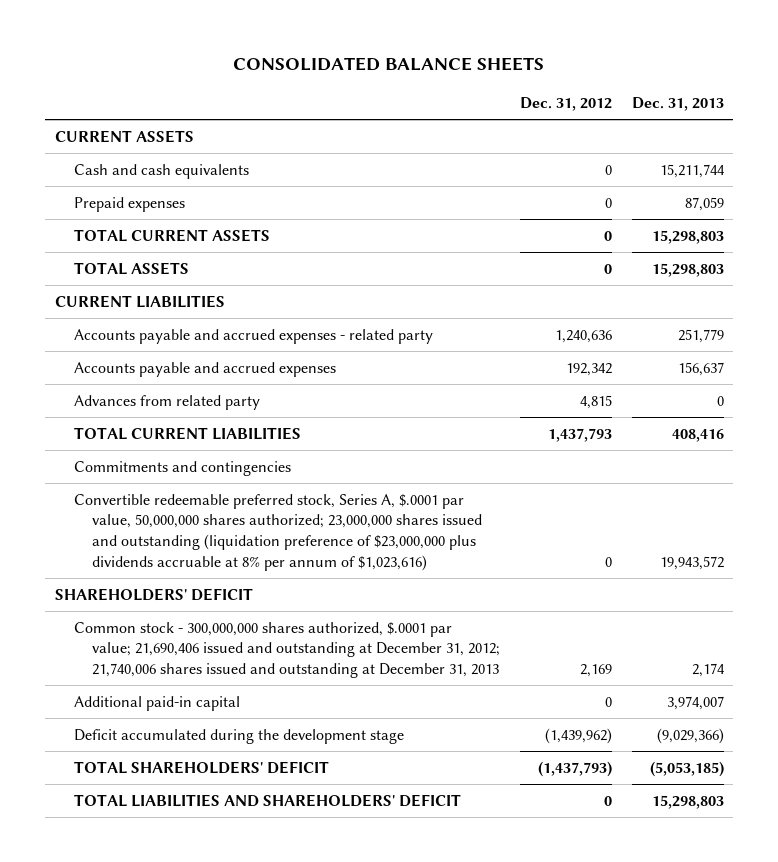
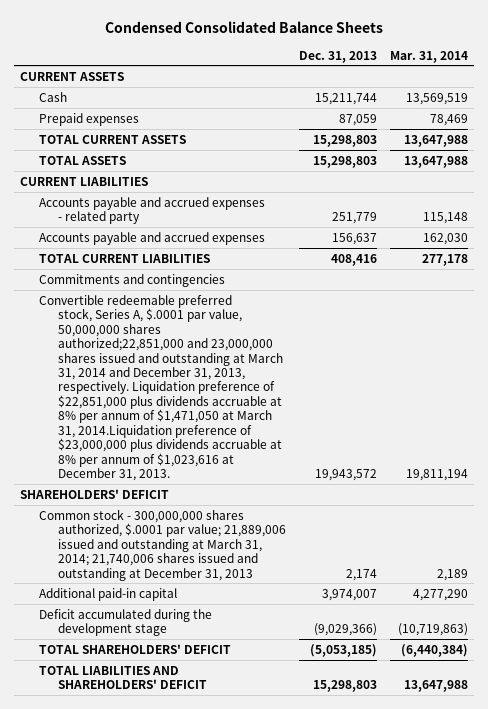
[233,57,545,72] CONSOLIDATED BALANCE SHEETS -> [104,20,383,33] Condensed Consolidated Balance Sheets
[519,96,612,111] Dec. 31, 2012 -> none
none -> [389,50,468,63] Mar. 31, 2014
[73,163,249,179] Cash and cash equivalents -> [38,91,67,102] Cash
[73,394,260,410] Advances from related party -> none
[73,493,483,571] Convertible redeemable preferred stock, Series A, $.0001 par value, 50,000,000 shares authorized; 23,000,000 shares issued and outstanding (liquidation preference of $23,000,000 plus dividends accruable at 8% per annum of $1,023,616) -> [38,294,283,482] Convertible redeemable preferred stock, Series A, $.0001 par value, 50,000,000 shares authorized;22,851,000 and 23,000,000 shares issued and outstanding at March 31, 2014 and December 31, 2013, respectively. Liquidation preference of $22,851,000 plus dividends accruable at 8% per annum of $1,471,050 at March 31, 2014.Liquidation preference of $23,000,000 plus dividends accruable at 8% per annum of $1,023,616 at December 31, 2013.
[73,621,501,678] Common stock - 300,000,000 shares authorized, $.0001 par value; 21,690,406 issued and outstanding at December 31, 2012; 21,740,006 shares issued and outstanding at December 31, 2013 -> [38,508,286,581] Common stock - 300,000,000 shares authorized, $.0001 par value; 21,889,006 issued and outstanding at March 31, 2014; 21,740,006 shares issued and outstanding at December 31, 2013

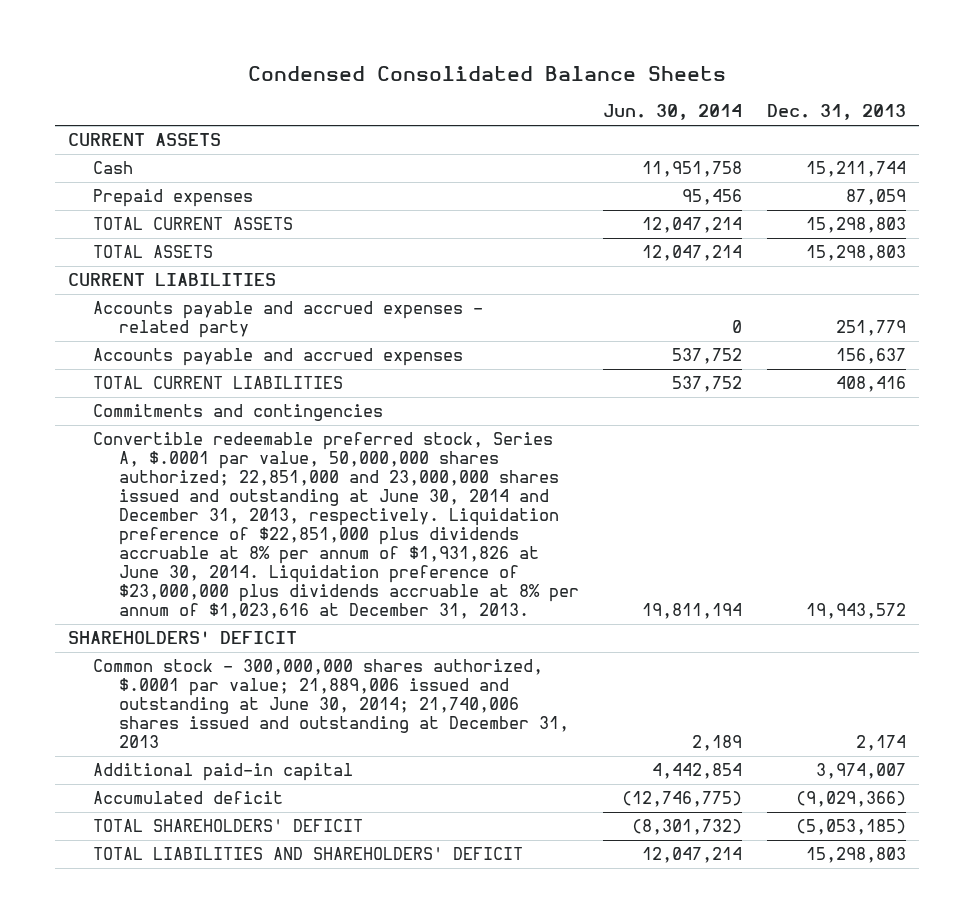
[389,50,468,63] Mar. 31, 2014 -> none
none -> [603,104,743,121] Jun. 30, 2014
[38,294,283,482] Convertible redeemable preferred stock, Series A, $.0001 par value, 50,000,000 shares authorized;22,851,000 and 23,000,000 shares issued and outstanding at March 31, 2014 and December 31, 2013, respectively. Liquidation preference of $22,851,000 plus dividends accruable at 8% per annum of $1,471,050 at March 31, 2014.Liquidation preference of $23,000,000 plus dividends accruable at 8% per annum of $1,023,616 at December 31, 2013. -> [93,432,579,619] Convertible redeemable preferred stock, Series A, $.0001 par value, 50,000,000 shares authorized; 22,851,000 and 23,000,000 shares issued and outstanding at June 30, 2014 and December 31, 2013, respectively. Liquidation preference of $22,851,000 plus dividends accruable at 8% per annum of $1,931,826 at June 30, 2014. Liquidation preference of $23,000,000 plus dividends accruable at 8% per annum of $1,023,616 at December 31, 2013.
[38,508,286,581] Common stock - 300,000,000 shares authorized, $.0001 par value; 21,889,006 issued and outstanding at March 31, 2014; 21,740,006 shares issued and outstanding at December 31, 2013 -> [93,659,569,749] Common stock - 300,000,000 shares authorized, $.0001 par value; 21,889,006 issued and outstanding at June 30, 2014; 21,740,006 shares issued and outstanding at December 31, 2013
[38,608,212,637] Deficit accumulated during the development stage -> [93,791,284,805] Accumulated deficit

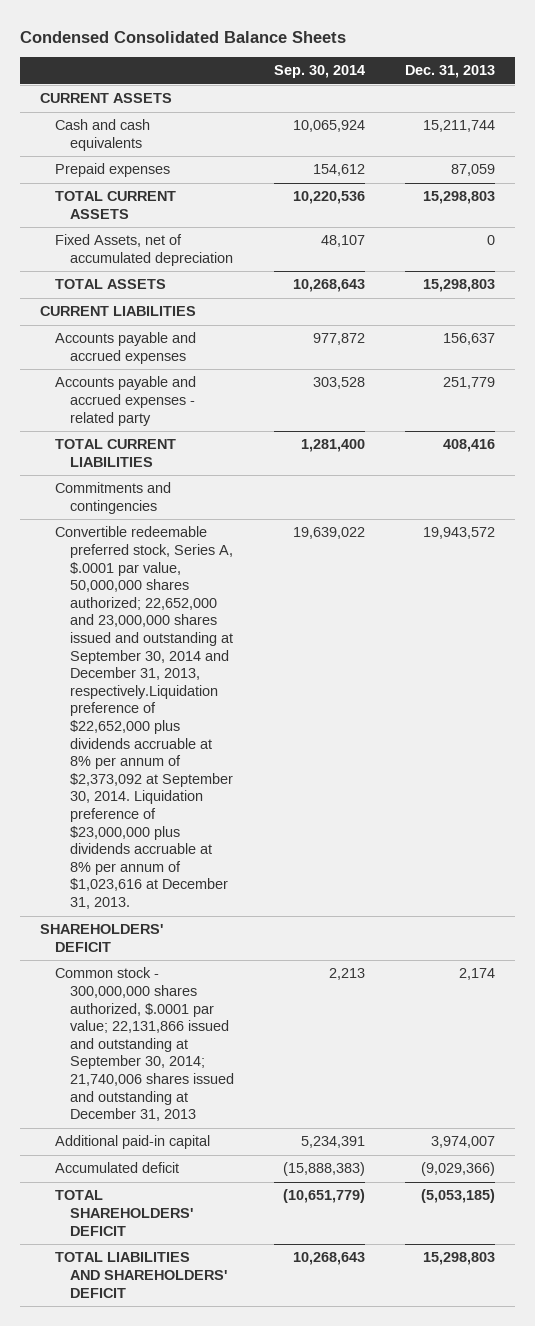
[603,104,743,121] Jun. 30, 2014 -> none
none -> [274,65,366,79] Sep. 30, 2014
[93,161,134,175] Cash -> [55,119,151,151] Cash and cash equivalents
none -> [55,234,234,266] Fixed Assets, net of accumulated depreciation
[93,301,484,339] Accounts payable and accrued expenses - related party -> [55,376,197,426] Accounts payable and accrued expenses - related party
[93,432,579,619] Convertible redeemable preferred stock, Series A, $.0001 par value, 50,000,000 shares authorized; 22,851,000 and 23,000,000 shares issued and outstanding at June 30, 2014 and December 31, 2013, respectively. Liquidation preference of $22,851,000 plus dividends accruable at 8% per annum of $1,931,826 at June 30, 2014. Liquidation preference of $23,000,000 plus dividends accruable at 8% per annum of $1,023,616 at December 31, 2013. -> [55,526,234,910] Convertible redeemable preferred stock, Series A, $.0001 par value, 50,000,000 shares authorized; 22,652,000 and 23,000,000 shares issued and outstanding at September 30, 2014 and December 31, 2013, respectively.Liquidation preference of $22,652,000 plus dividends accruable at 8% per annum of $2,373,092 at September 30, 2014. Liquidation preference of $23,000,000 plus dividends accruable at 8% per annum of $1,023,616 at December 31, 2013.
[93,659,569,749] Common stock - 300,000,000 shares authorized, $.0001 par value; 21,889,006 issued and outstanding at June 30, 2014; 21,740,006 shares issued and outstanding at December 31, 2013 -> [55,967,235,1122] Common stock - 300,000,000 shares authorized, $.0001 par value; 22,131,866 issued and outstanding at September 30, 2014; 21,740,006 shares issued and outstanding at December 31, 2013

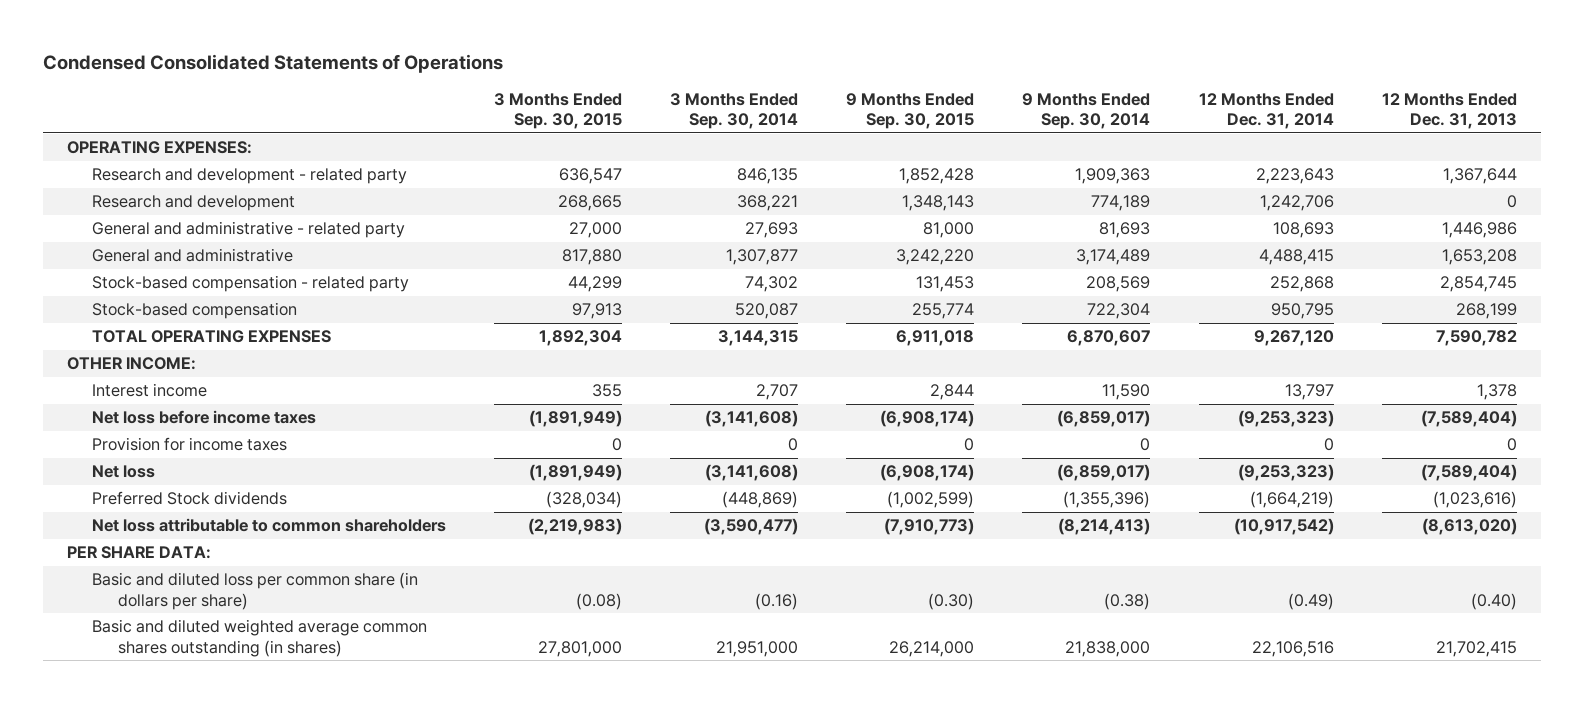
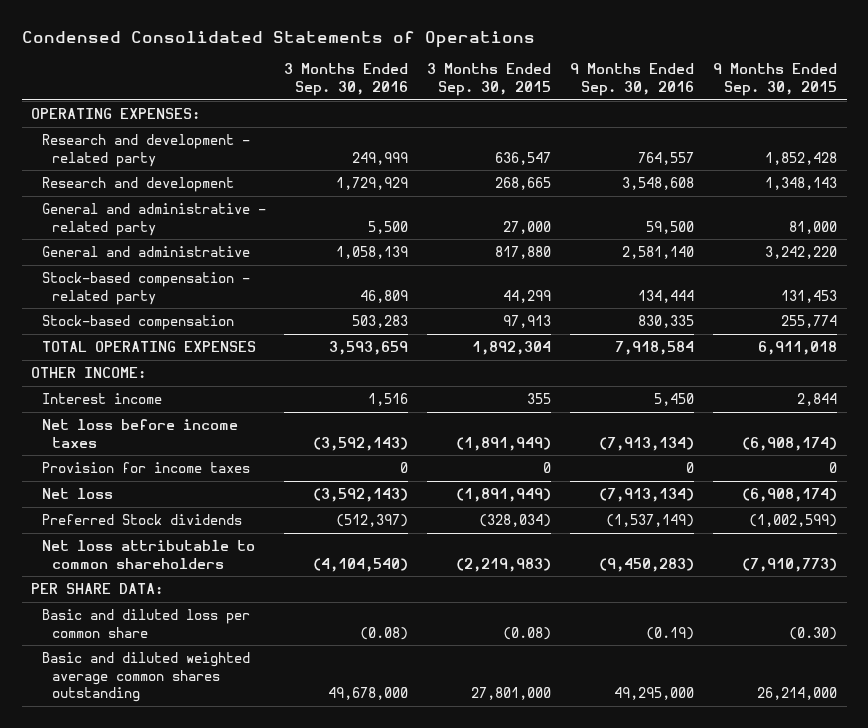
[670,92,799,130] 3 Months Ended Sep. 30, 2014 -> none
[1022,92,1151,130] 9 Months Ended Sep. 30, 2014 -> none
[1198,92,1334,130] 12 Months Ended Dec. 31, 2014 -> none
[1381,92,1517,130] 12 Months Ended Dec. 31, 2013 -> none
none -> [284,63,409,96] 3 Months Ended Sep. 30, 2016
none -> [570,63,695,96] 9 Months Ended Sep. 30, 2016
[92,572,419,610] Basic and diluted loss per common share (in dollars per share) -> [41,609,250,638] Basic and diluted loss per common share
[92,619,428,657] Basic and diluted weighted average common shares outstanding (in shares) -> [41,652,250,703] Basic and diluted weighted average common shares outstanding

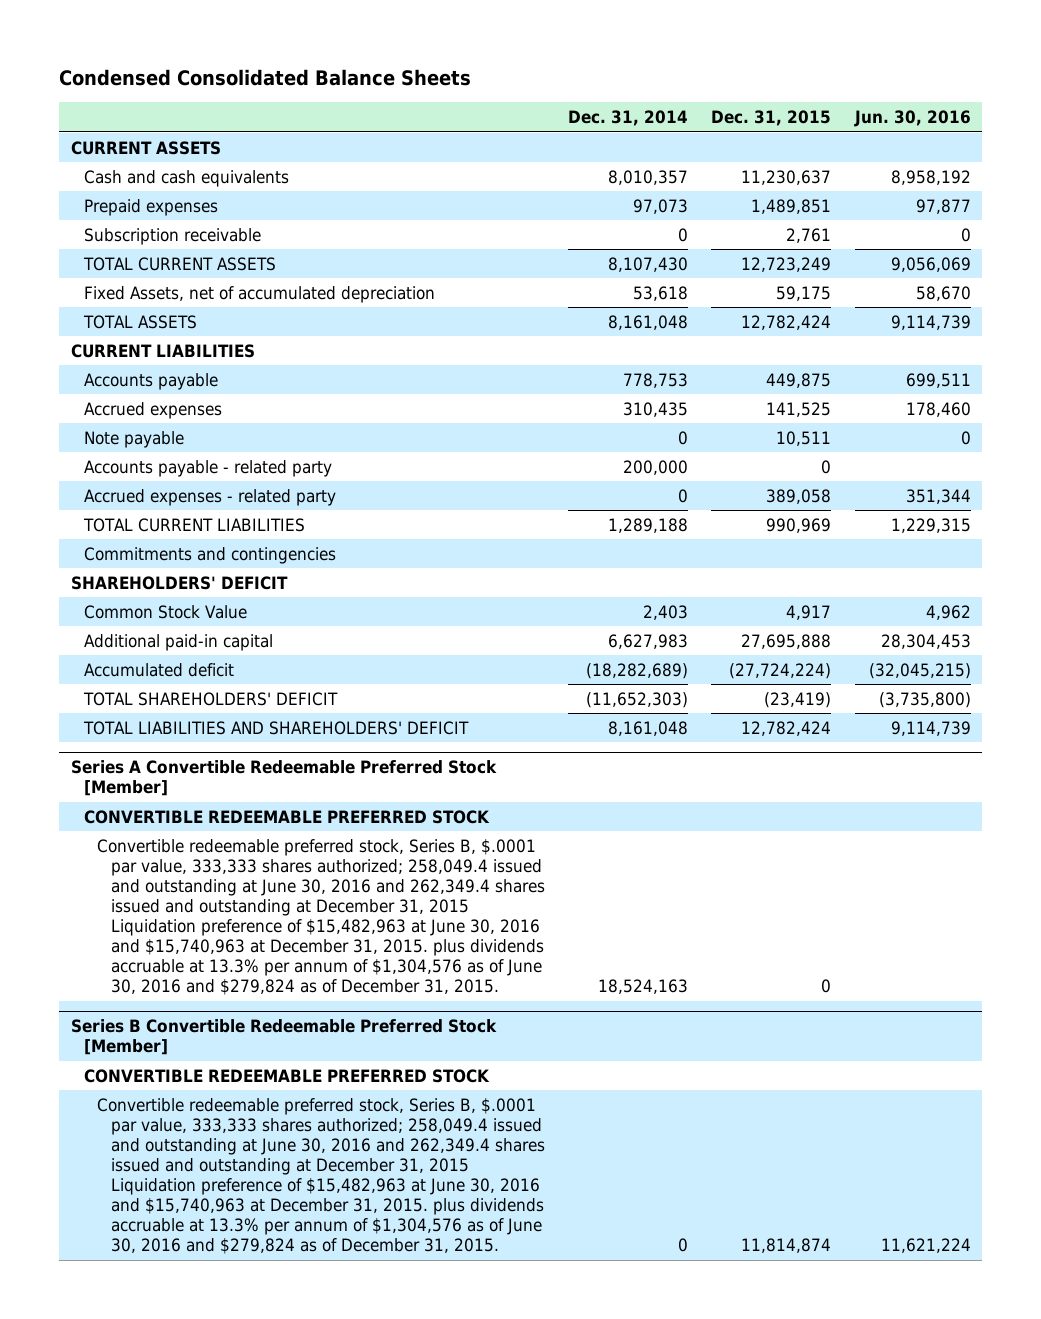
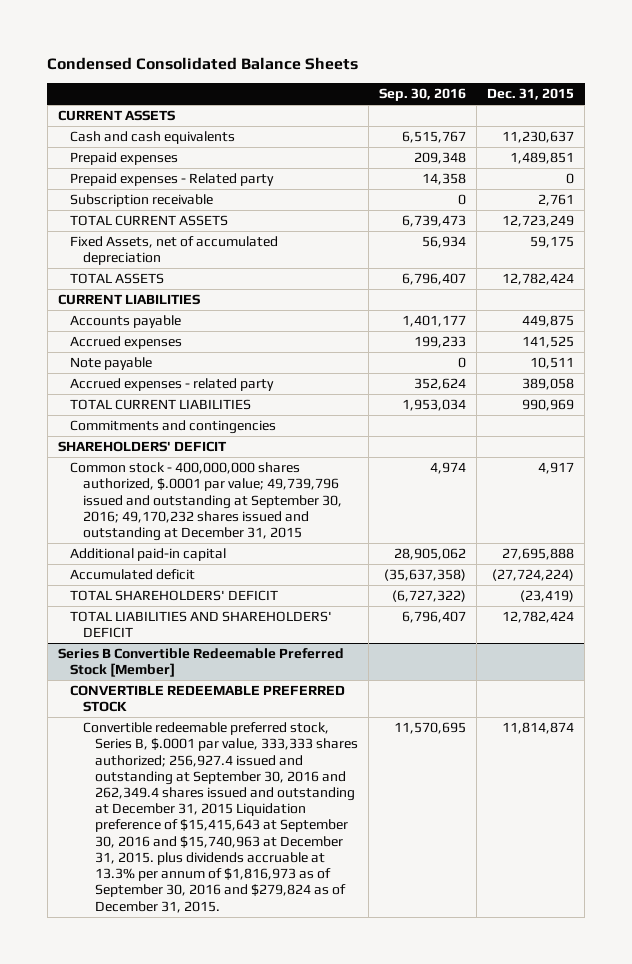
[567,110,688,127] Dec. 31, 2014 -> none
[853,110,971,128] Jun. 30, 2016 -> none
none -> [379,88,467,102] Sep. 30, 2016
none -> [70,173,275,187] Prepaid expenses - Related party
[83,459,332,477] Accounts payable - related party -> none
[83,604,247,619] Common Stock Value -> [70,462,342,541] Common stock - 400,000,000 shares authorized, $.0001 par value; 49,739,796 issued and outstanding at September 30, 2016; 49,170,232 shares issued and outstanding at December 31, 2015
[70,759,497,797] Series A Convertible Redeemable Preferred Stock [Member] -> none
[83,809,490,824] CONVERTIBLE REDEEMABLE PREFERRED STOCK -> none
[97,838,545,996] Convertible redeemable preferred stock, Series B, $.0001 par value, 333,333 shares authorized; 258,049.4 issued and outstanding at June 30, 2016 and 262,349.4 shares issued and outstanding at December 31, 2015 Liquidation preference of $15,482,963 at June 30, 2016 and $15,740,963 at December 31, 2015. plus dividends accruable at 13.3% per annum of $1,304,576 as of June 30, 2016 and $279,824 as of December 31, 2015. -> none
[97,1097,545,1255] Convertible redeemable preferred stock, Series B, $.0001 par value, 333,333 shares authorized; 258,049.4 issued and outstanding at June 30, 2016 and 262,349.4 shares issued and outstanding at December 31, 2015 Liquidation preference of $15,482,963 at June 30, 2016 and $15,740,963 at December 31, 2015. plus dividends accruable at 13.3% per annum of $1,304,576 as of June 30, 2016 and $279,824 as of December 31, 2015. -> [82,722,359,913] Convertible redeemable preferred stock, Series B, $.0001 par value, 333,333 shares authorized; 256,927.4 issued and outstanding at September 30, 2016 and 262,349.4 shares issued and outstanding at December 31, 2015 Liquidation preference of $15,415,643 at September 30, 2016 and $15,740,963 at December 31, 2015. plus dividends accruable at 13.3% per annum of $1,816,973 as of September 30, 2016 and $279,824 as of December 31, 2015.

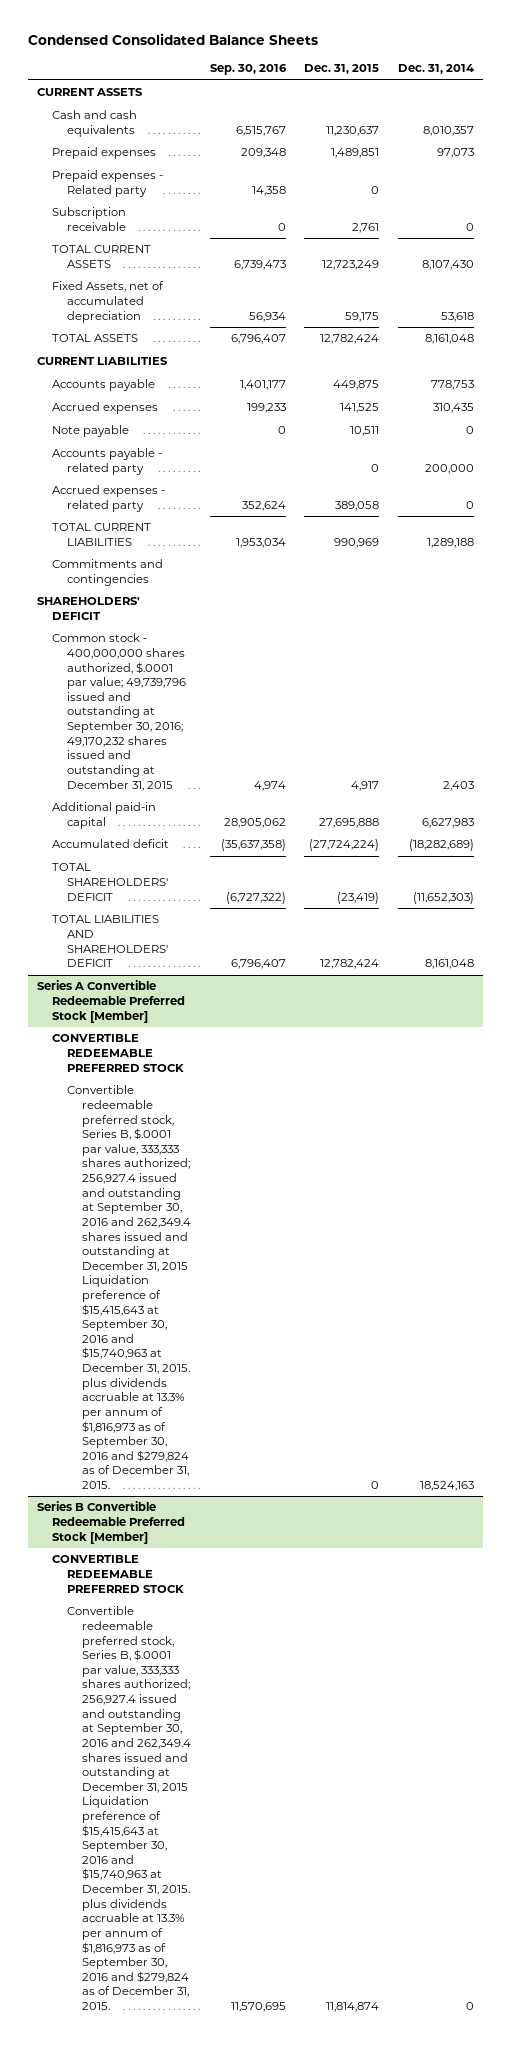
none -> [397,64,474,75] Dec. 31, 2014
none -> [51,448,162,476] Accounts payable - related party
none -> [36,980,185,1023] Series A Convertible Redeemable Preferred Stock [Member]
none -> [51,1034,185,1072] CONVERTIBLE REDEEMABLE PREFERRED STOCK
none -> [67,1085,192,1490] Convertible redeemable preferred stock, Series B, $.0001 par value, 333,333 shares authorized; 256,927.4 issued and outstanding at September 30, 2016 and 262,349.4 shares issued and outstanding at December 31, 2015 Liquidation preference of $15,415,643 at September 30, 2016 and $15,740,963 at December 31, 2015. plus dividends accruable at 13.3% per annum of $1,816,973 as of September 30, 2016 and $279,824 as of December 31, 2015.

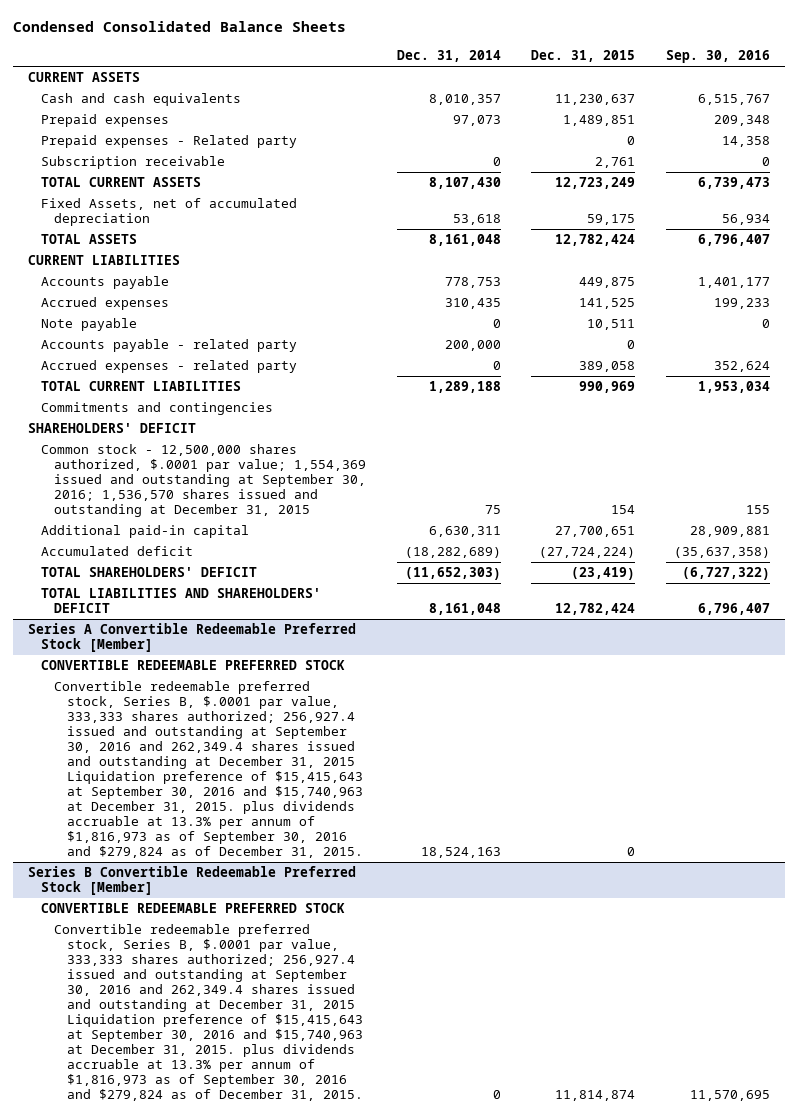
[51,633,187,791] Common stock - 400,000,000 shares authorized, $.0001 par value; 49,739,796 issued and outstanding at September 30, 2016; 49,170,232 shares issued and outstanding at December 31, 2015 -> [41,444,367,518] Common stock - 12,500,000 shares authorized, $.0001 par value; 1,554,369 issued and outstanding at September 30, 2016; 1,536,570 shares issued and outstanding at December 31, 2015
[253,780,286,791] 4,974 -> [746,505,771,515] 155
[351,780,380,791] 4,917 -> [611,505,636,515] 154
[442,780,474,791] 2,403 -> [484,505,501,515] 75
[223,818,286,829] 28,905,062 -> [690,526,771,538] 28,909,881
[319,818,380,829] 27,695,888 -> [555,526,636,538] 27,700,651
[421,818,474,829] 6,627,983 -> [428,526,501,538] 6,630,311

